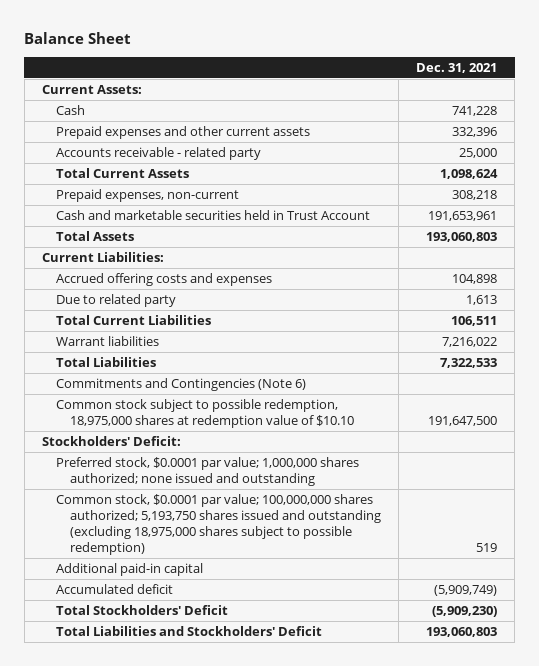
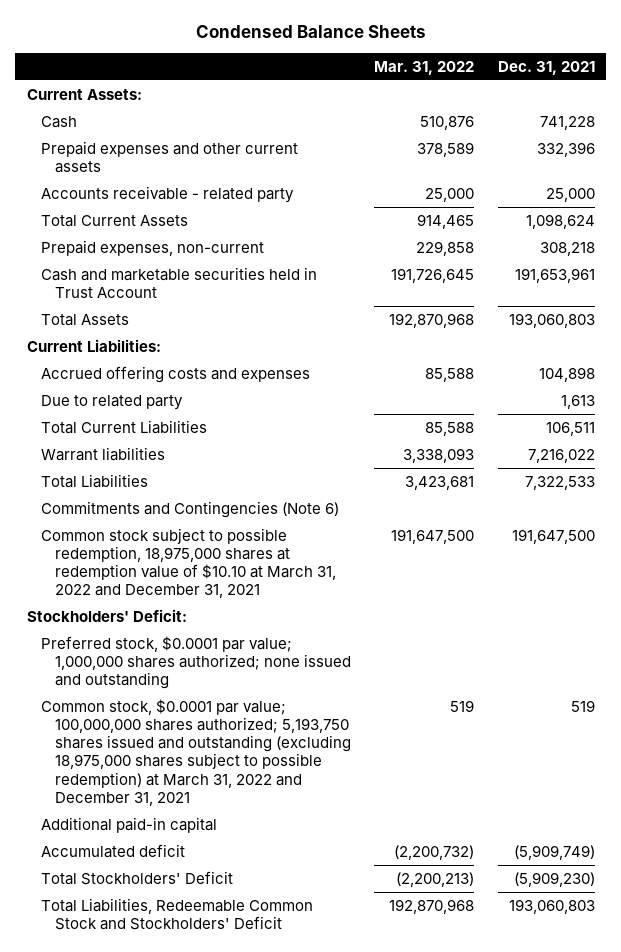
[24,31,132,44] Balance Sheet -> [195,25,426,39] Condensed Balance Sheets
none -> [374,60,475,75] Mar. 31, 2022
[55,398,355,429] Common stock subject to possible redemption, 18,975,000 shares at redemption value of $10.10 -> [40,527,336,599] Common stock subject to possible redemption, 18,975,000 shares at redemption value of $10.10 at March 31, 2022 and December 31, 2021
[55,493,382,556] Common stock, $0.0001 par value; 100,000,000 shares authorized; 5,193,750 shares issued and outstanding (excluding 18,975,000 shares subject to possible redemption) -> [40,698,351,806] Common stock, $0.0001 par value; 100,000,000 shares authorized; 5,193,750 shares issued and outstanding (excluding 18,975,000 shares subject to possible redemption) at March 31, 2022 and December 31, 2021
[55,625,322,636] Total Liabilities and Stockholders' Deficit -> [40,897,313,930] Total Liabilities, Redeemable Common Stock and Stockholders' Deficit

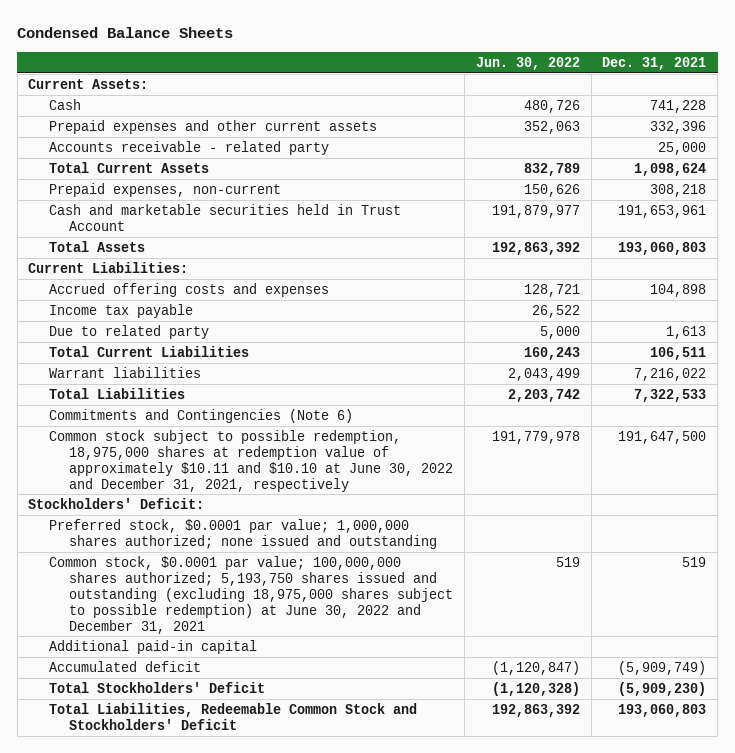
[374,60,475,75] Mar. 31, 2022 -> none
none -> [475,56,580,70] Jun. 30, 2022
none -> [48,303,193,318] Income tax payable
[40,527,336,599] Common stock subject to possible redemption, 18,975,000 shares at redemption value of $10.10 at March 31, 2022 and December 31, 2021 -> [48,429,454,492] Common stock subject to possible redemption, 18,975,000 shares at redemption value of approximately $10.11 and $10.10 at June 30, 2022 and December 31, 2021, respectively
[40,698,351,806] Common stock, $0.0001 par value; 100,000,000 shares authorized; 5,193,750 shares issued and outstanding (excluding 18,975,000 shares subject to possible redemption) at March 31, 2022 and December 31, 2021 -> [48,555,454,634] Common stock, $0.0001 par value; 100,000,000 shares authorized; 5,193,750 shares issued and outstanding (excluding 18,975,000 shares subject to possible redemption) at June 30, 2022 and December 31, 2021

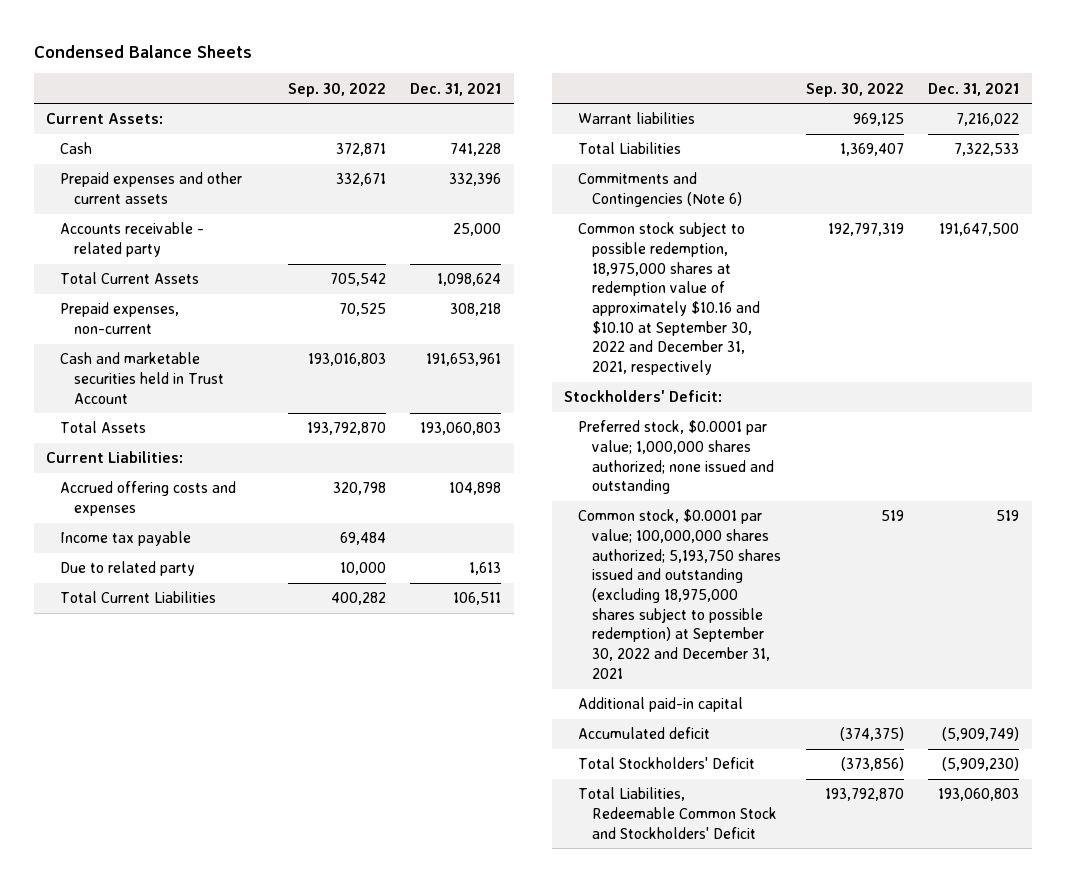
[475,56,580,70] Jun. 30, 2022 -> none
none -> [287,82,386,97] Sep. 30, 2022
[48,429,454,492] Common stock subject to possible redemption, 18,975,000 shares at redemption value of approximately $10.11 and $10.10 at June 30, 2022 and December 31, 2021, respectively -> [578,222,760,376] Common stock subject to possible redemption, 18,975,000 shares at redemption value of approximately $10.16 and $10.10 at September 30, 2022 and December 31, 2021, respectively
[48,555,454,634] Common stock, $0.0001 par value; 100,000,000 shares authorized; 5,193,750 shares issued and outstanding (excluding 18,975,000 shares subject to possible redemption) at June 30, 2022 and December 31, 2021 -> [578,509,781,679] Common stock, $0.0001 par value; 100,000,000 shares authorized; 5,193,750 shares issued and outstanding (excluding 18,975,000 shares subject to possible redemption) at September 30, 2022 and December 31, 2021

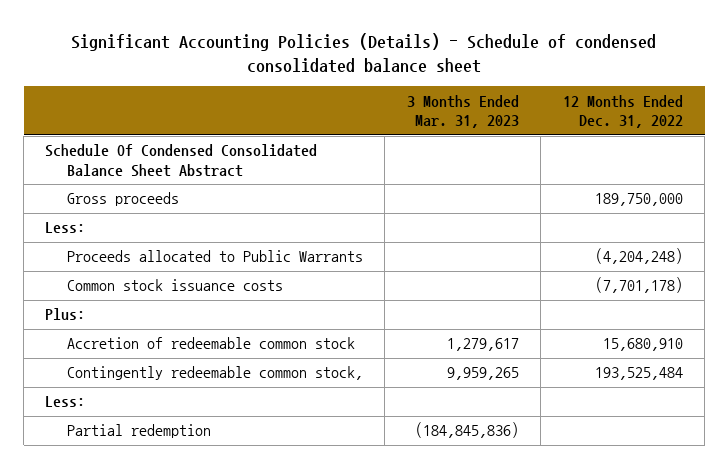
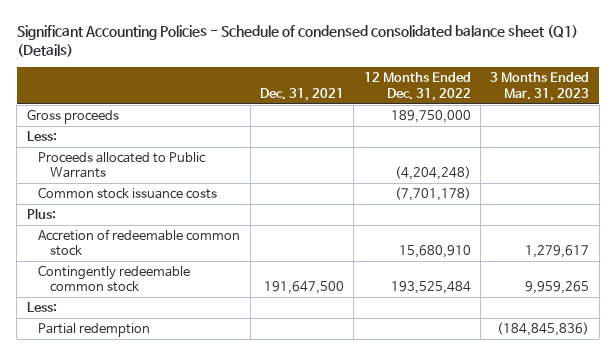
[71,33,657,74] Significant Accounting Policies (Details) - Schedule of condensed consolidated balance sheet -> [16,24,578,58] Significant Accounting Policies - Schedule of condensed consolidated balance sheet (Q1) (Details)
none -> [259,87,344,101] Dec. 31, 2021
[45,144,318,177] Schedule Of Condensed Consolidated Balance Sheet Abstract -> none
[67,366,364,381] Contingently redeemable common stock, -> [38,264,191,293] Contingently redeemable common stock

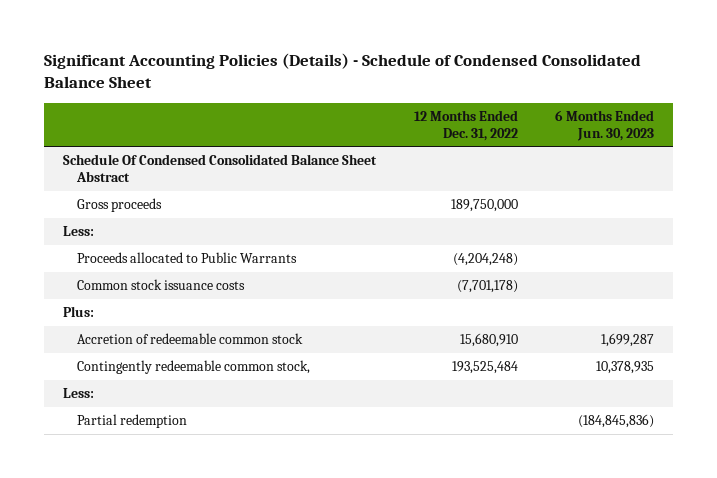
[16,24,578,58] Significant Accounting Policies - Schedule of condensed consolidated balance sheet (Q1) (Details) -> [44,53,642,89] Significant Accounting Policies (Details) - Schedule of Condensed Consolidated Balance Sheet
[259,87,344,101] Dec. 31, 2021 -> none
[490,72,590,101] 3 Months Ended Mar. 31, 2023 -> none
none -> [555,110,655,141] 6 Months Ended Jun. 30, 2023
none -> [63,154,378,183] Schedule Of Condensed Consolidated Balance Sheet Abstract
[38,264,191,293] Contingently redeemable common stock -> [77,360,311,375] Contingently redeemable common stock,

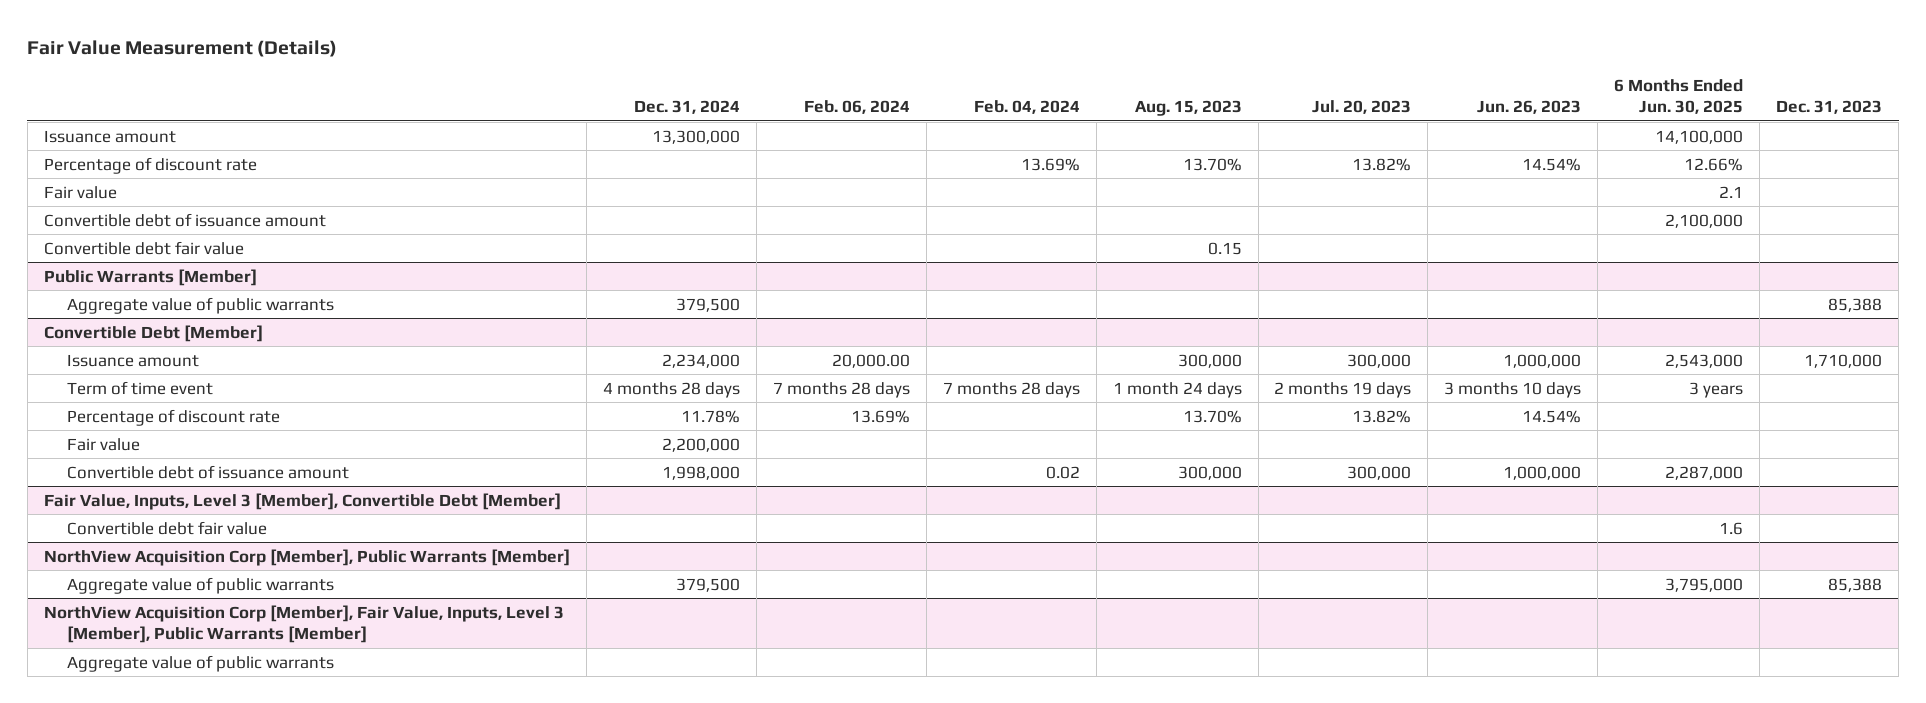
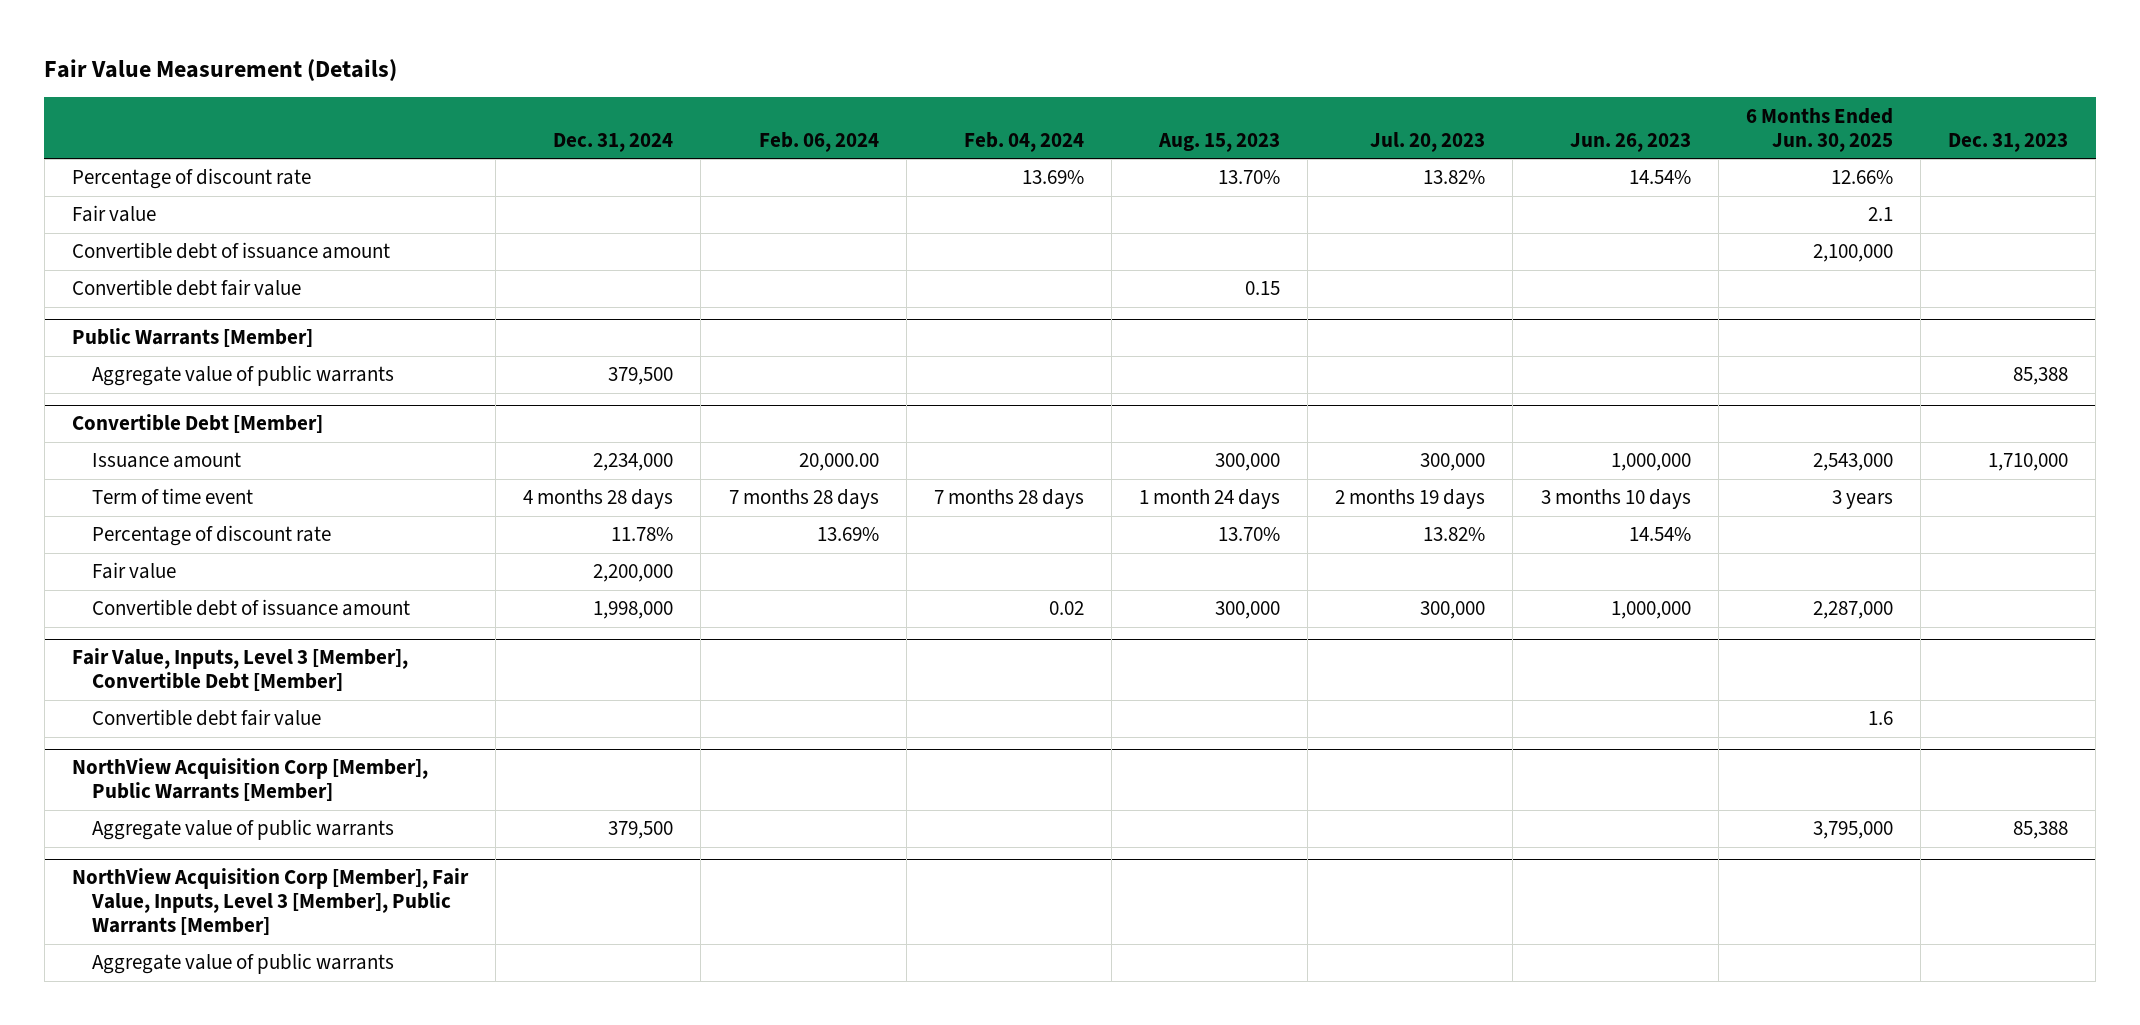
[43,129,176,143] Issuance amount -> none

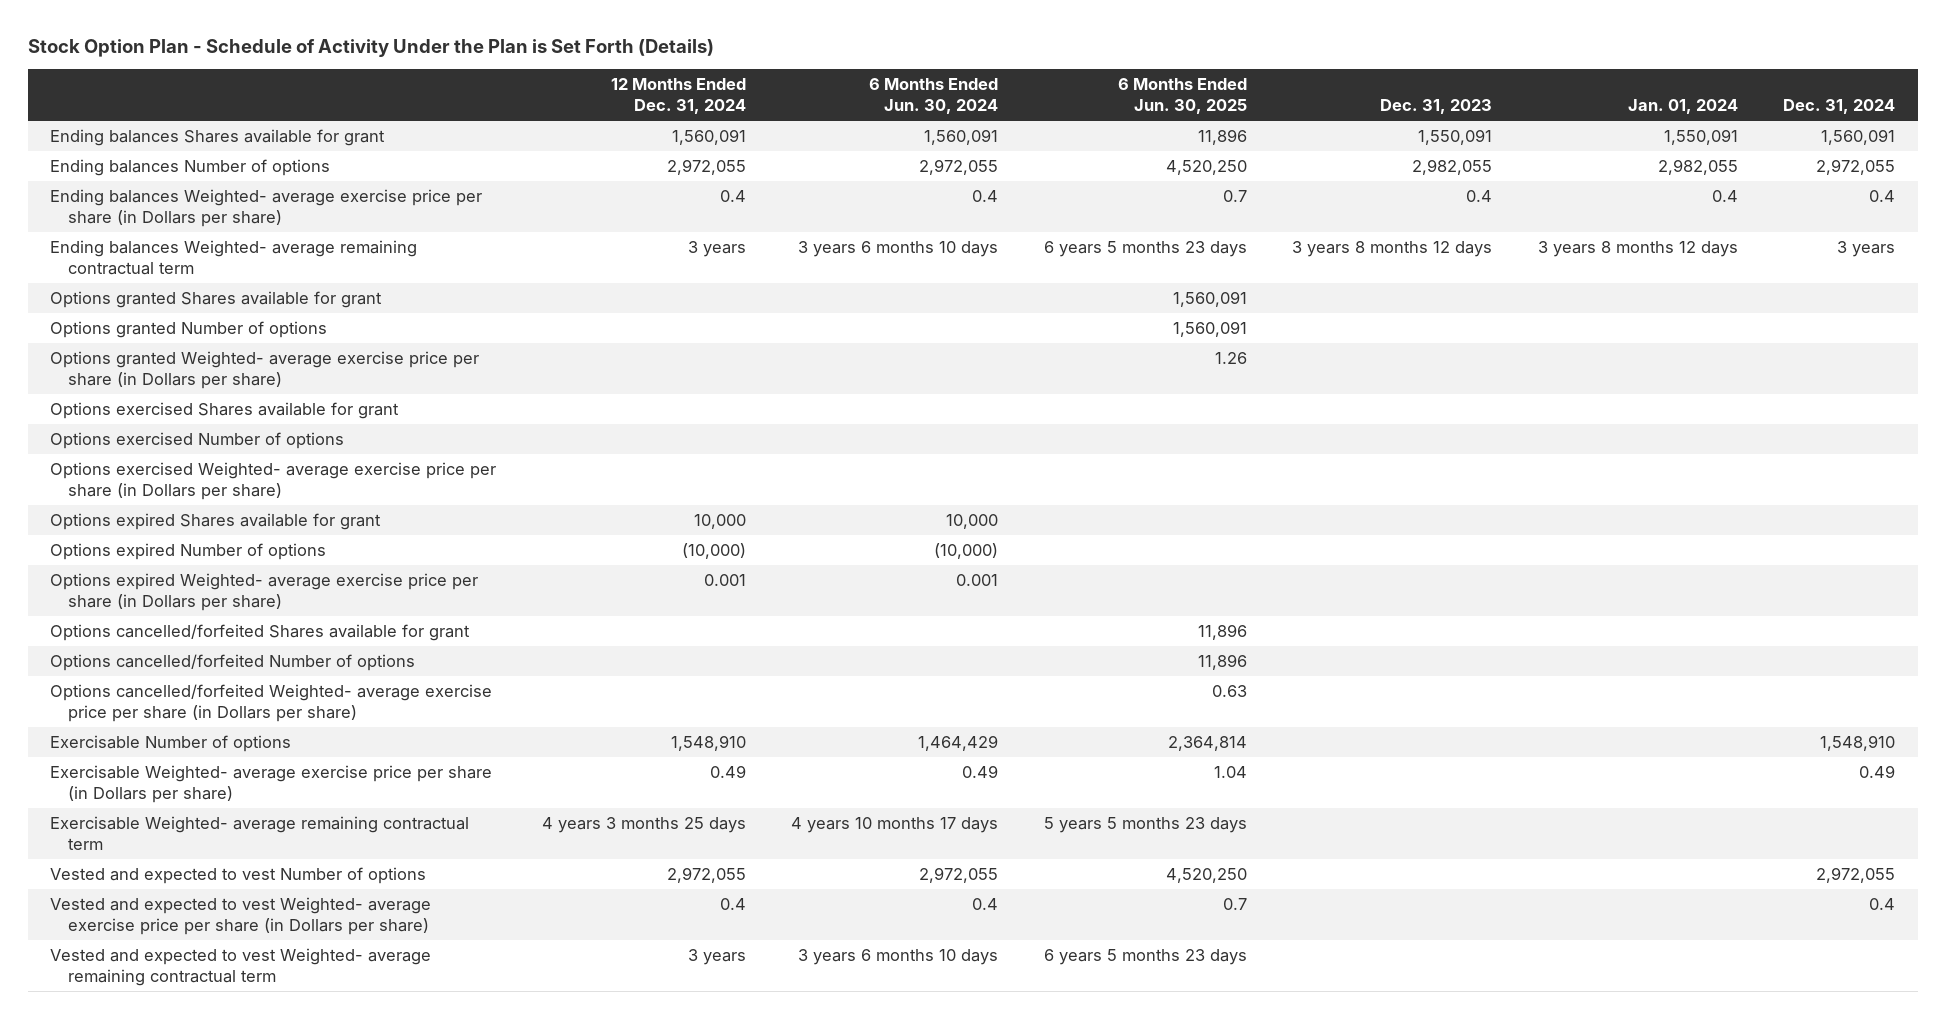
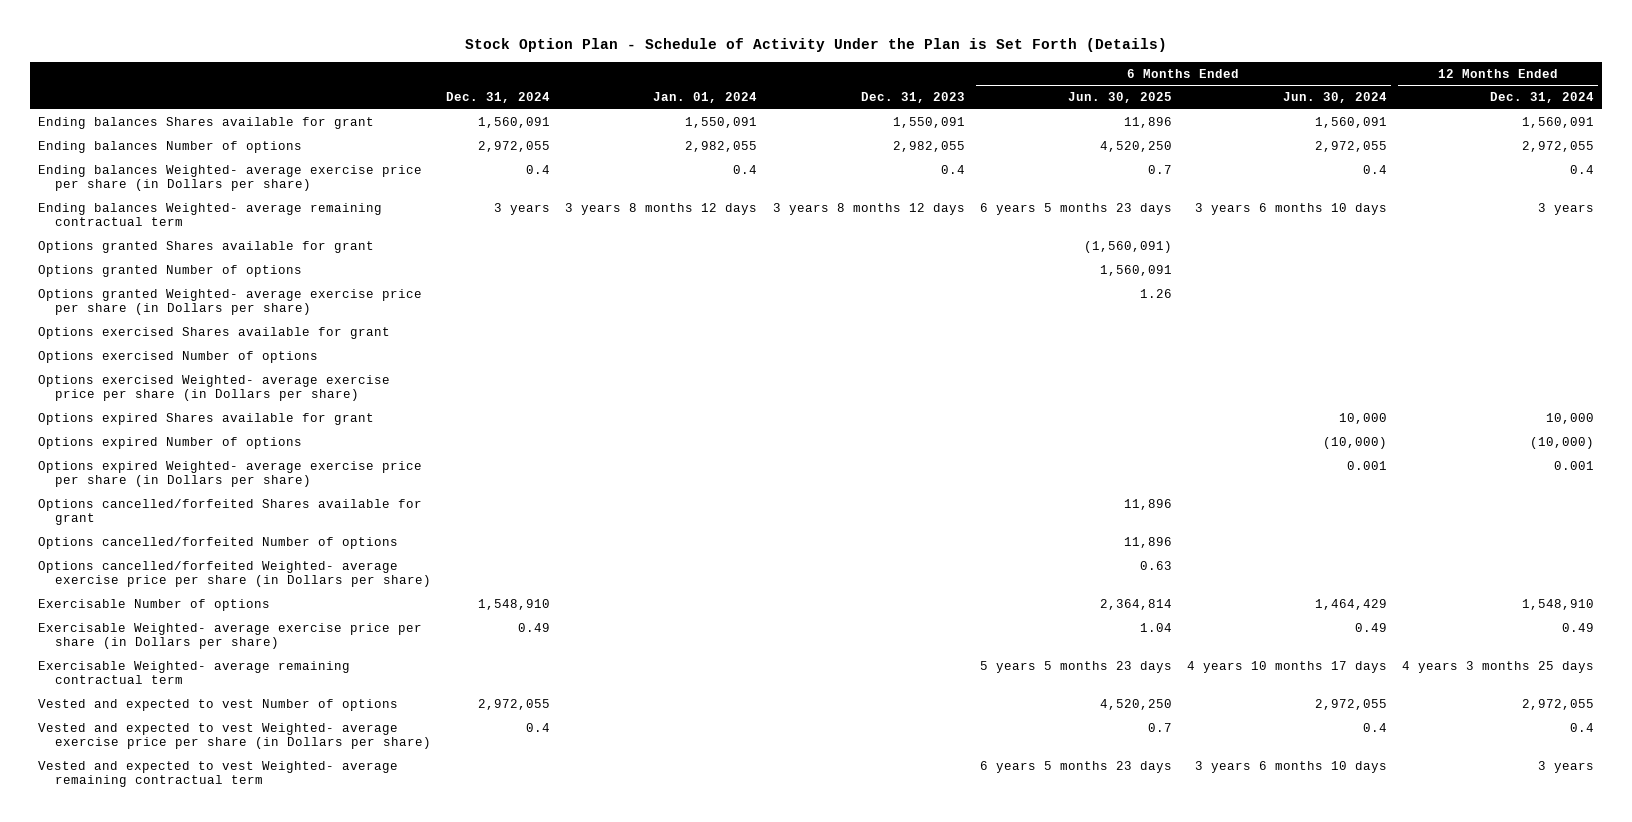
[1172,290,1247,307] 1,560,091 -> [1083,240,1172,253] (1,560,091)

